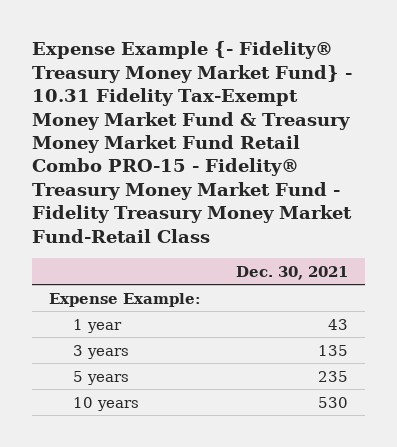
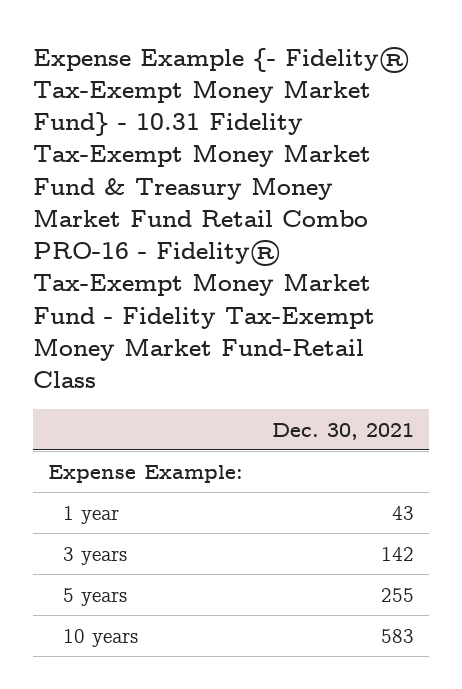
[32,41,353,243] Expense Example {- Fidelity® Treasury Money Market Fund} - 10.31 Fidelity Tax-Exempt Money Market Fund & Treasury Money Market Fund Retail Combo PRO-15 - Fidelity® Treasury Money Market Fund - Fidelity Treasury Money Market Fund-Retail Class -> [33,46,411,389] Expense Example {- Fidelity® Tax-Exempt Money Market Fund} - 10.31 Fidelity Tax-Exempt Money Market Fund & Treasury Money Market Fund Retail Combo PRO-16 - Fidelity® Tax-Exempt Money Market Fund - Fidelity Tax-Exempt Money Market Fund-Retail Class
[317,344,348,356] 135 -> [381,546,415,561] 142
[317,370,348,382] 235 -> [381,587,415,602] 255
[317,396,348,408] 530 -> [381,628,415,643] 583

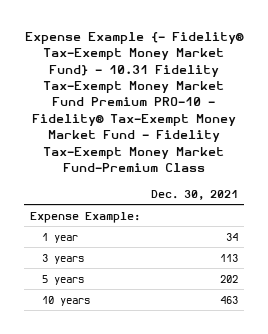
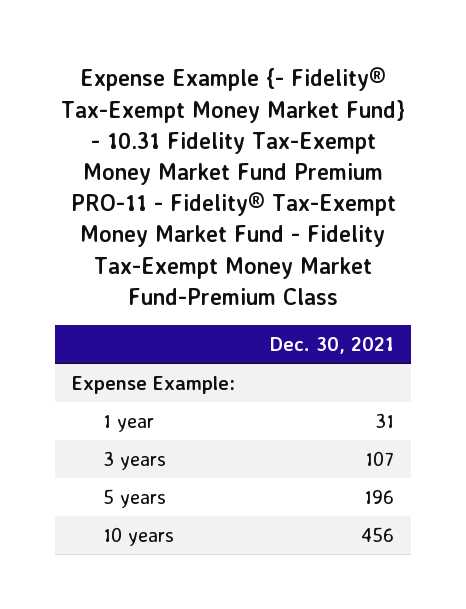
[24,31,244,173] Expense Example {- Fidelity® Tax-Exempt Money Market Fund} - 10.31 Fidelity Tax-Exempt Money Market Fund Premium PRO-10 - Fidelity® Tax-Exempt Money Market Fund - Fidelity Tax-Exempt Money Market Fund-Premium Class -> [61,67,406,305] Expense Example {- Fidelity® Tax-Exempt Money Market Fund} - 10.31 Fidelity Tax-Exempt Money Market Fund Premium PRO-11 - Fidelity® Tax-Exempt Money Market Fund - Fidelity Tax-Exempt Money Market Fund-Premium Class
[226,232,239,241] 34 -> [375,413,395,429] 31
[220,253,239,262] 113 -> [365,451,395,467] 107
[220,274,239,283] 202 -> [364,490,395,505] 196
[220,295,239,304] 463 -> [361,527,395,543] 456

